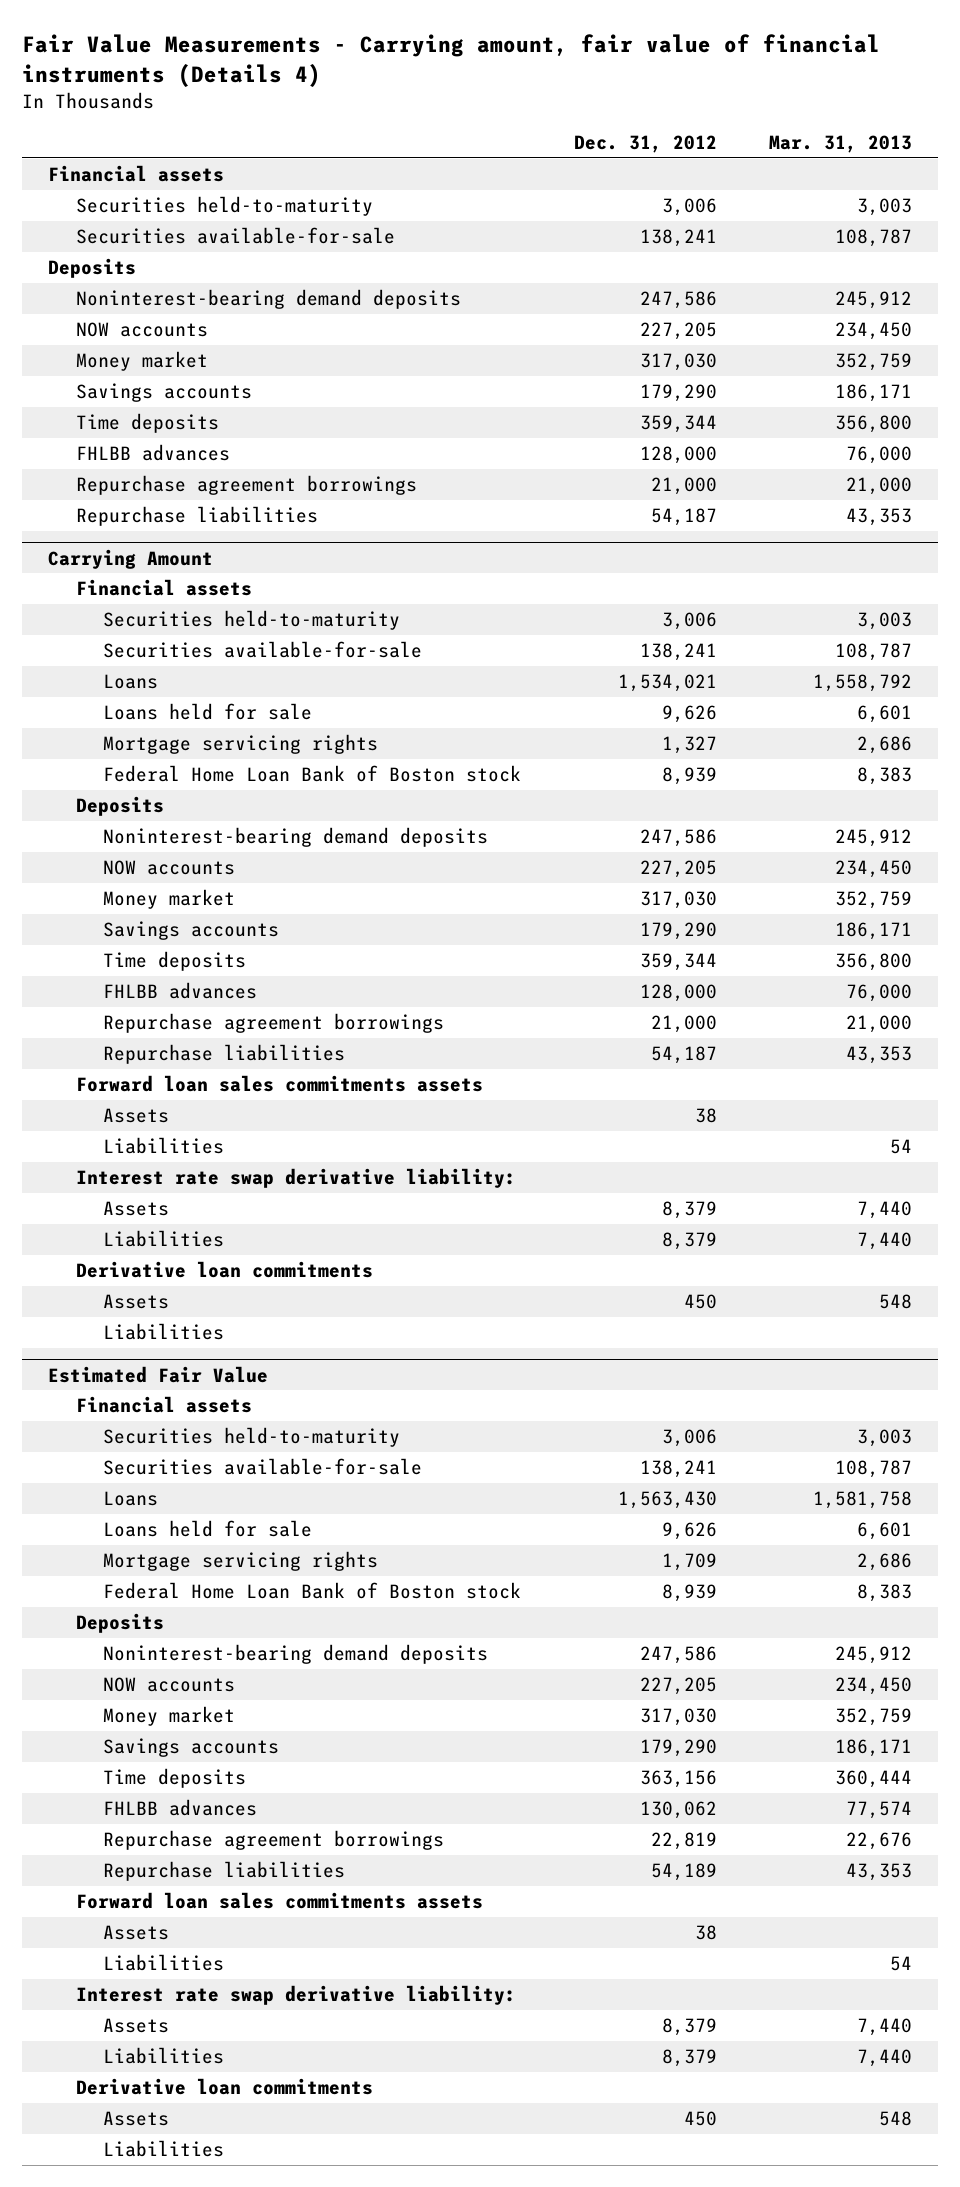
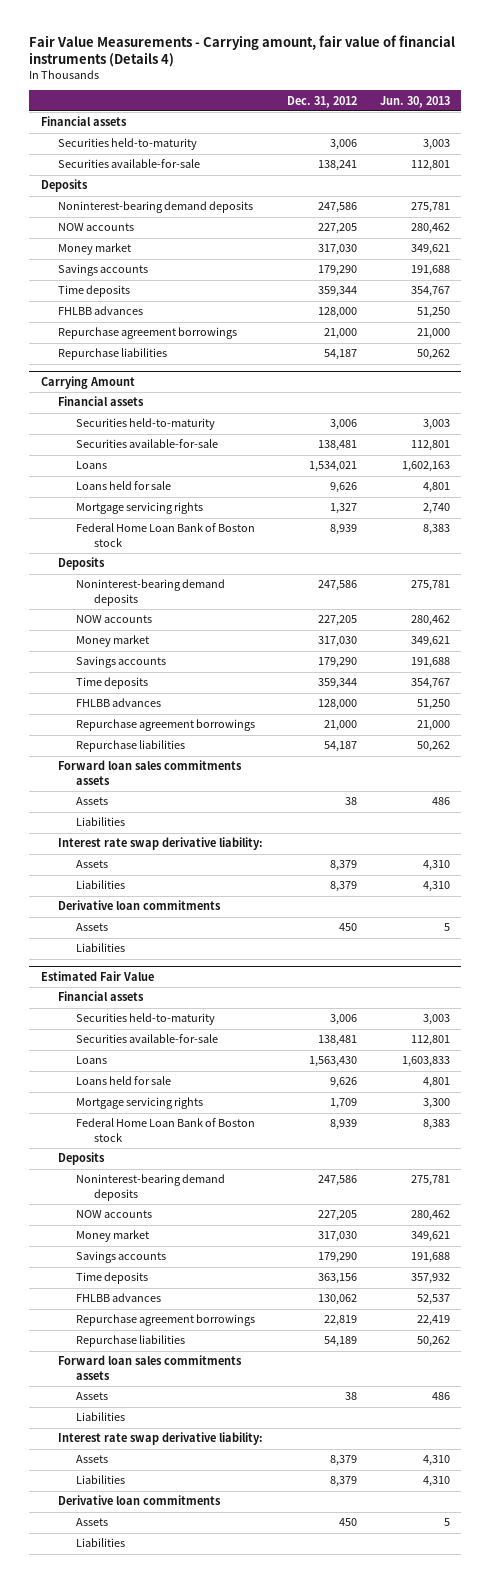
[769,135,913,154] Mar. 31, 2013 -> none
none -> [379,95,450,108] Jun. 30, 2013
[639,643,717,662] 138,241 -> [317,440,357,452] 138,481
[639,1460,717,1479] 138,241 -> [317,1035,357,1047] 138,481

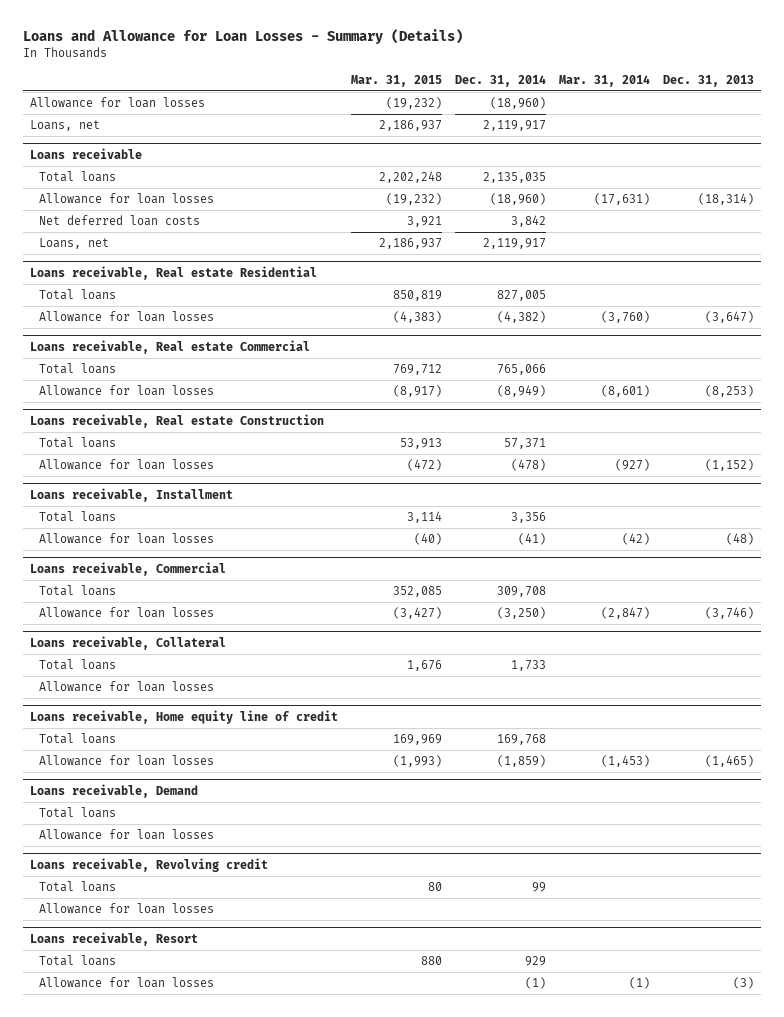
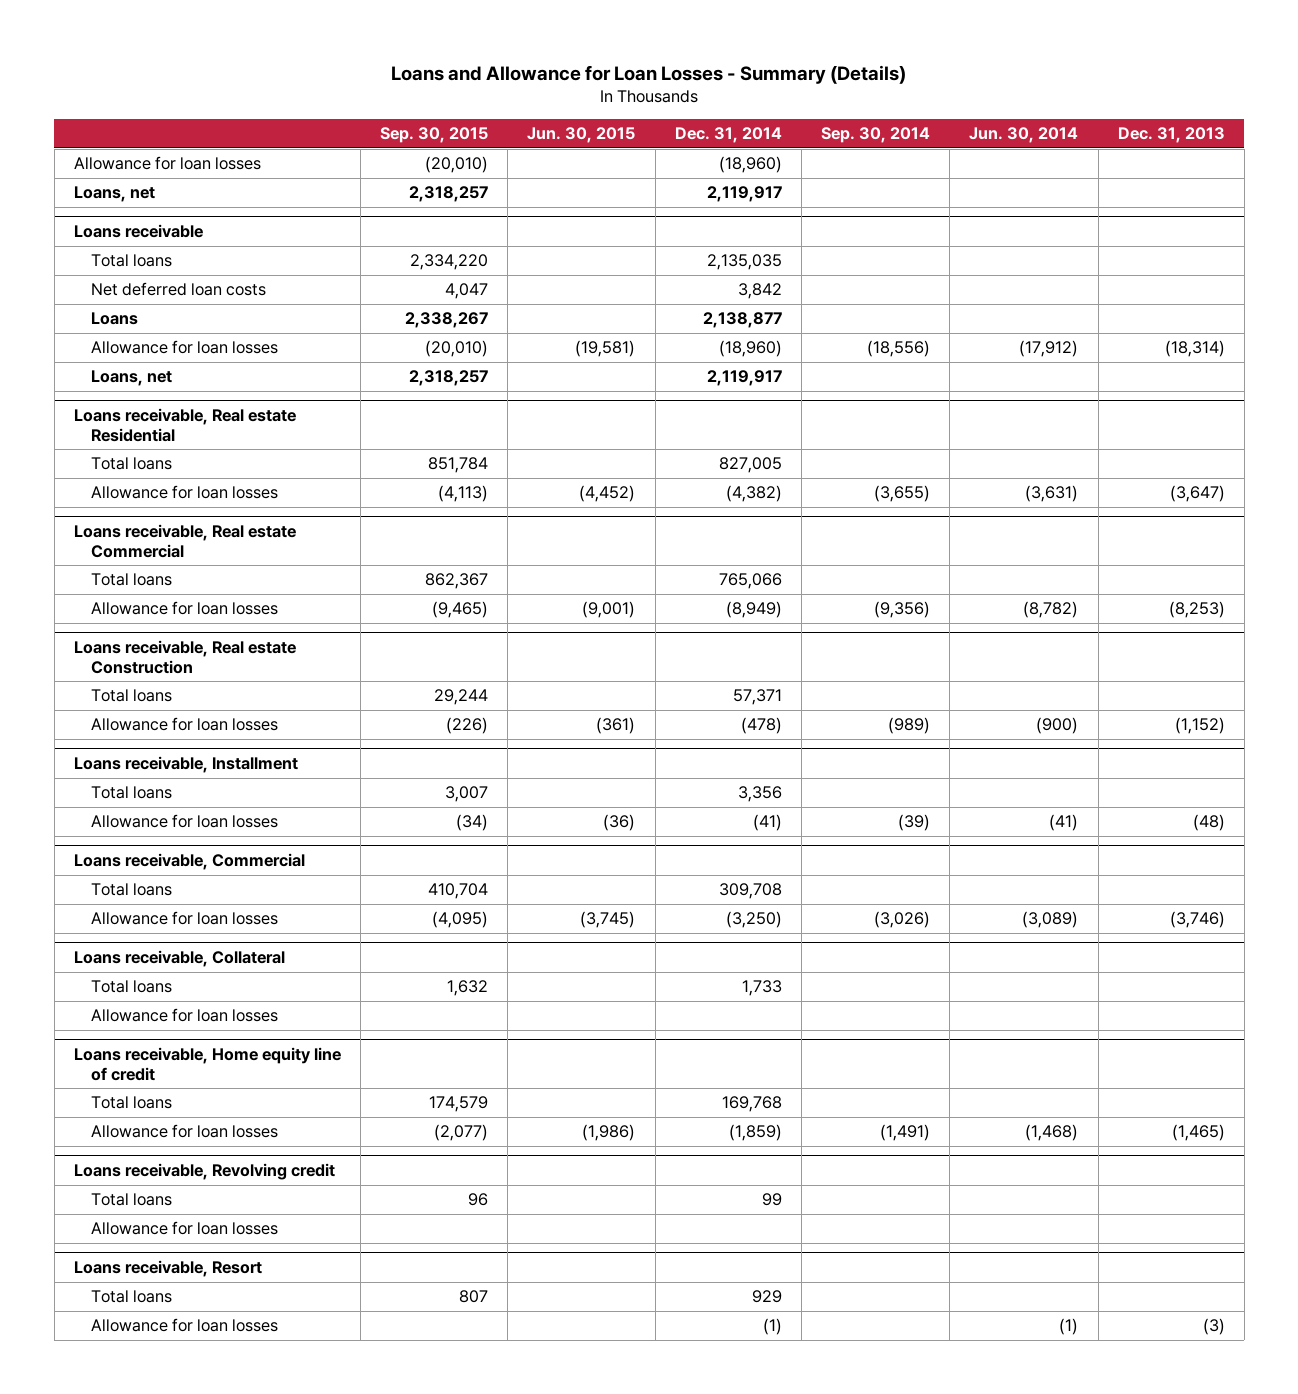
[350,74,442,87] Mar. 31, 2015 -> none
[558,74,650,87] Mar. 31, 2014 -> none
none -> [380,127,489,144] Sep. 30, 2015
none -> [527,127,636,144] Jun. 30, 2015
none -> [821,127,931,144] Sep. 30, 2014
none -> [969,127,1079,144] Jun. 30, 2014
none -> [90,312,138,326] Loans
[38,193,214,205] Allowance for loan losses -> [90,340,278,355] Allowance for loan losses
[29,783,198,798] Loans receivable, Demand -> none
[38,807,116,819] Total loans -> none
[38,829,214,841] Allowance for loan losses -> none

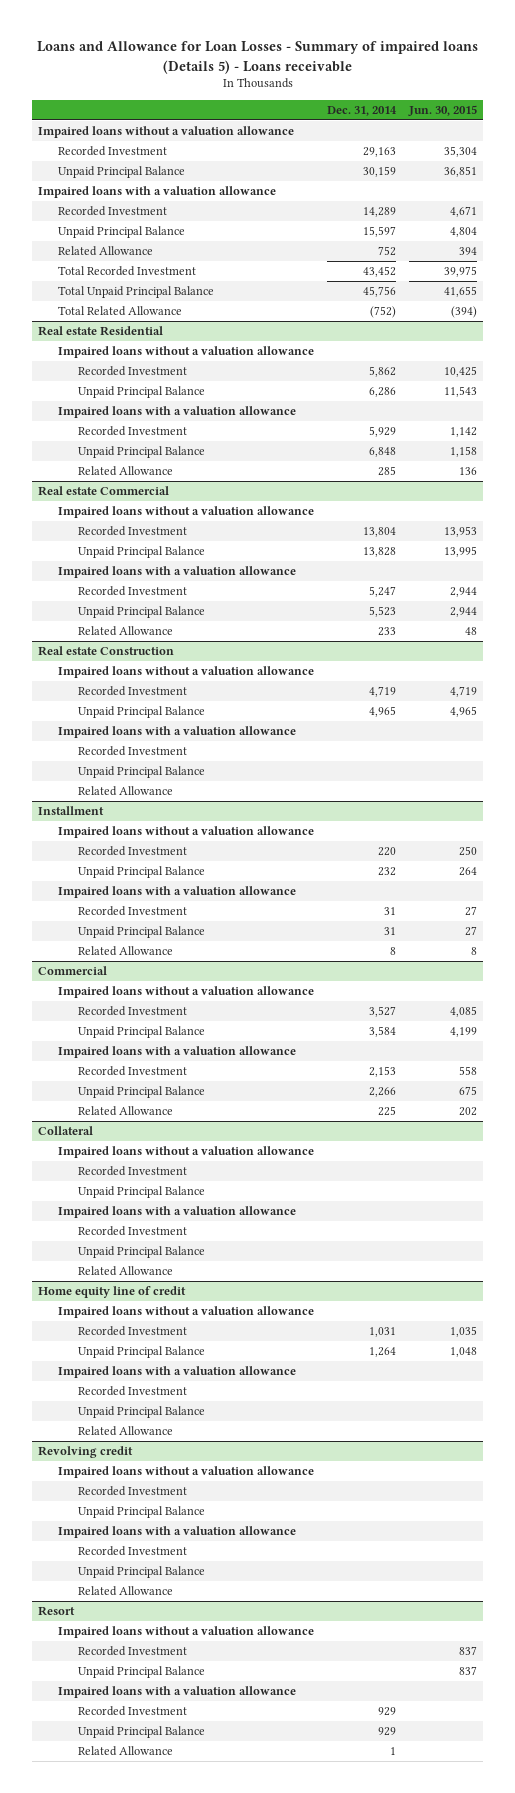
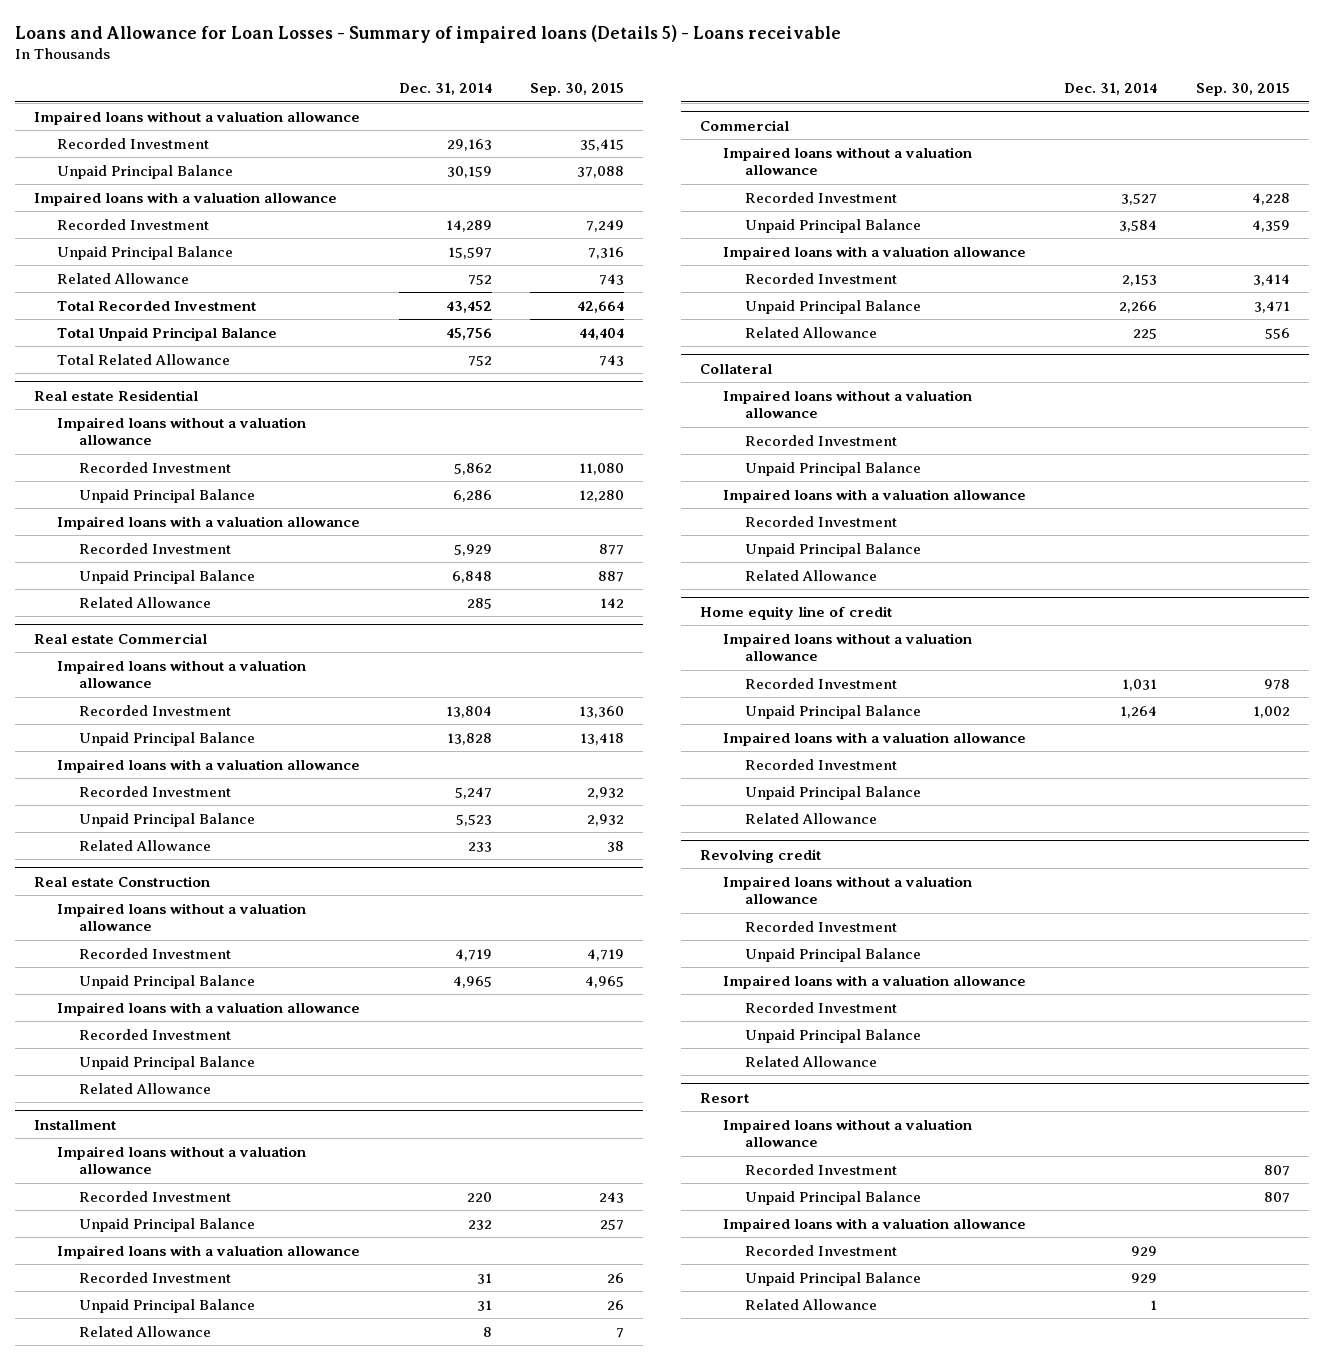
[407,104,477,116] Jun. 30, 2015 -> none
none -> [529,83,624,97] Sep. 30, 2015
[369,306,396,319] (752) -> [467,354,492,366] 752

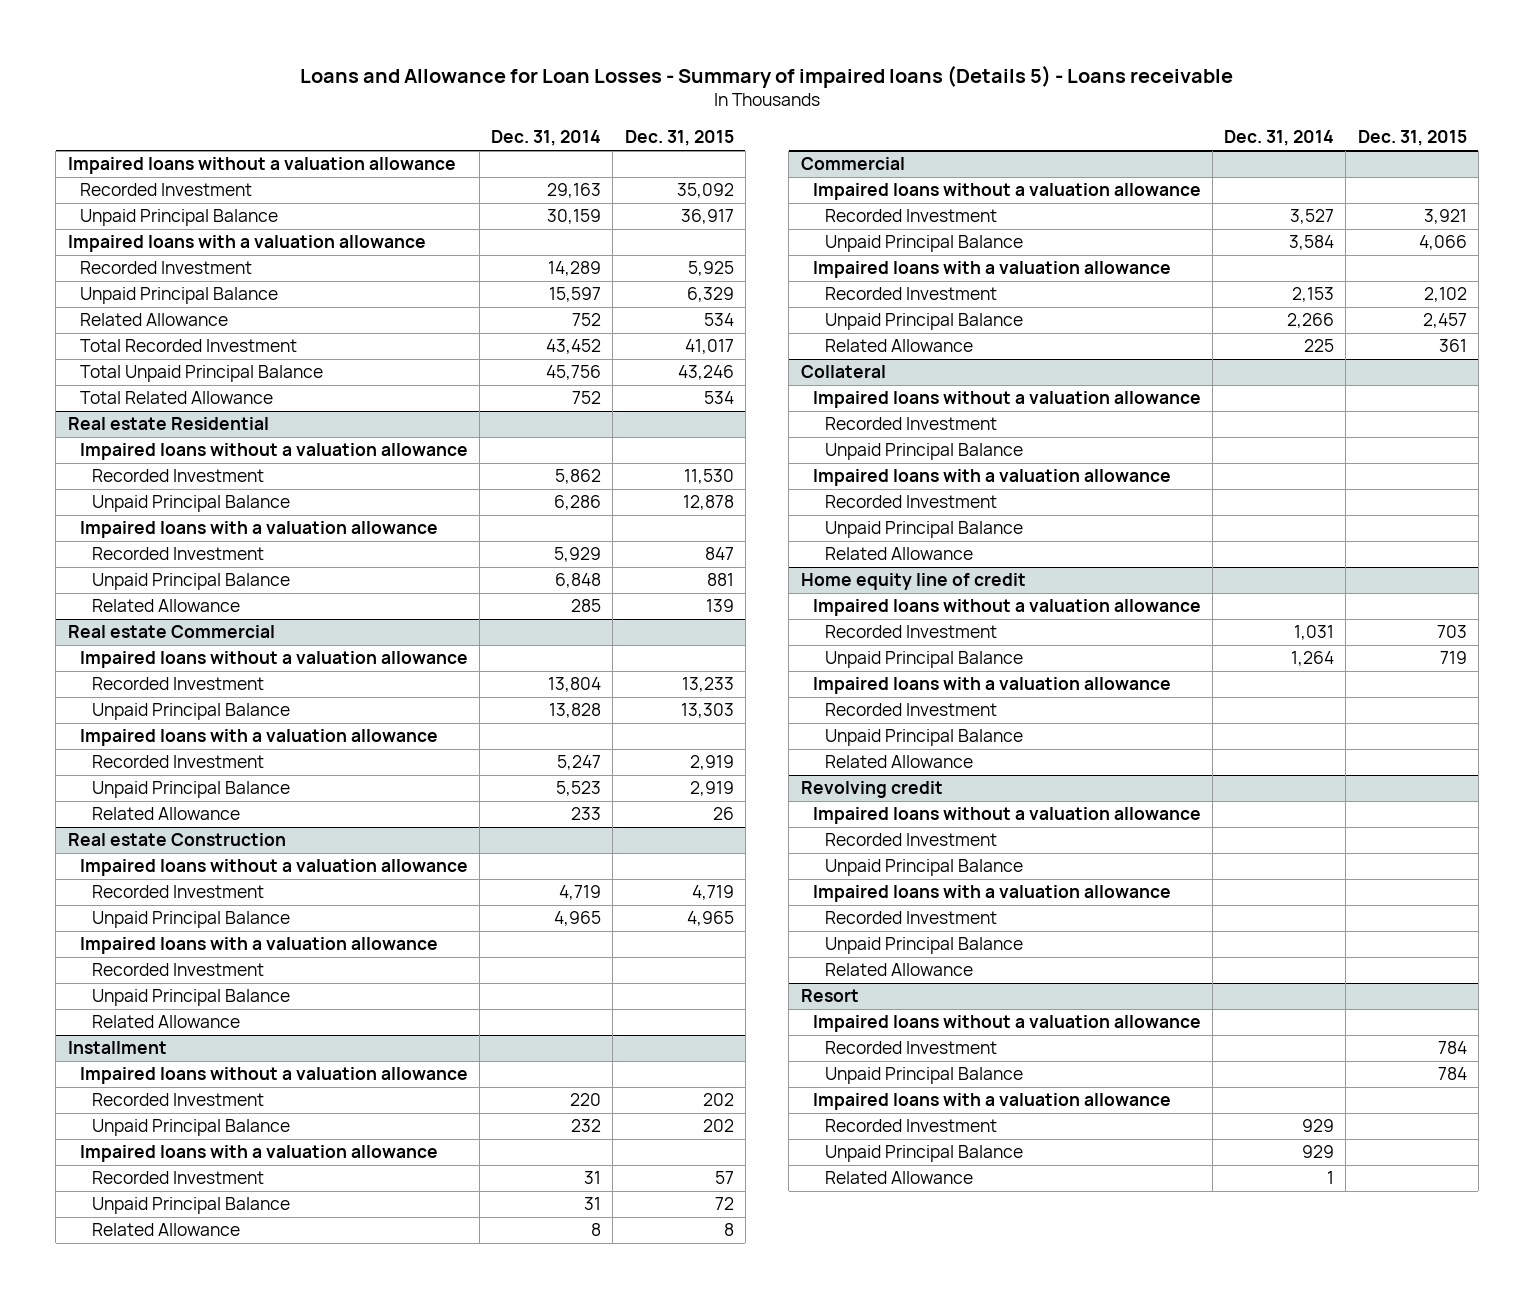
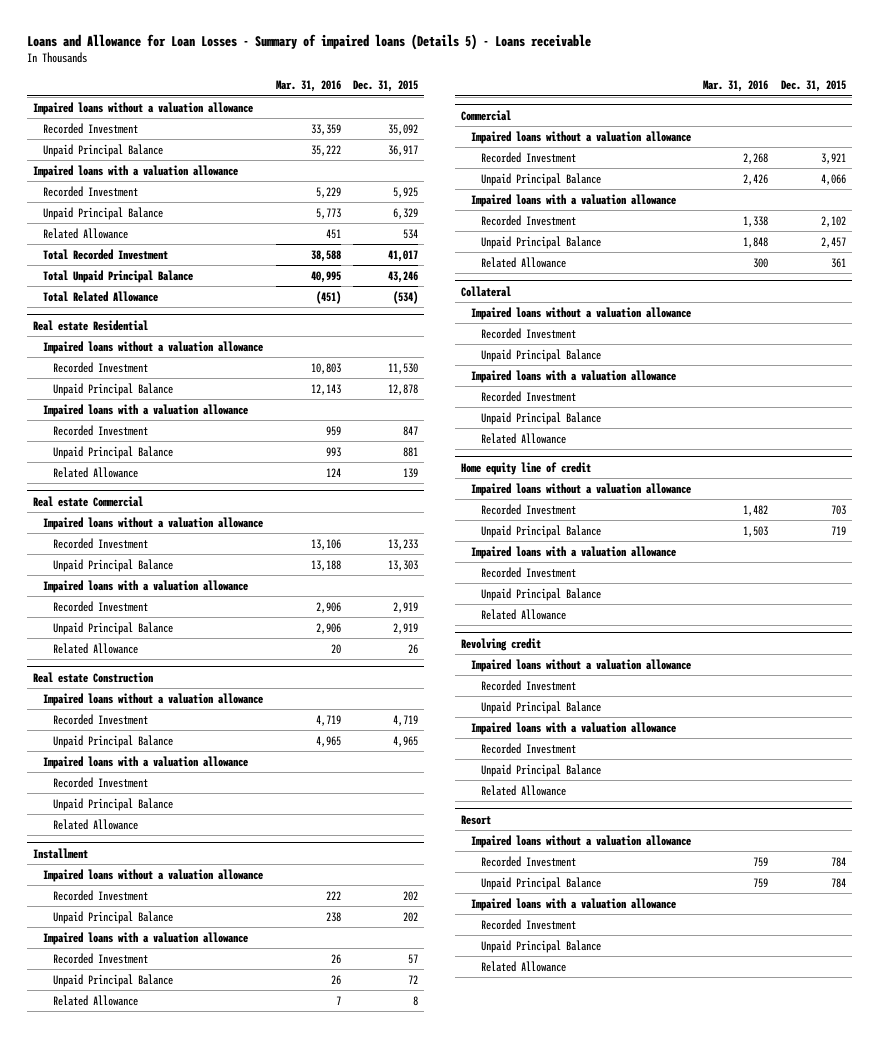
[491,130,602,147] Dec. 31, 2014 -> none
none -> [275,80,341,93] Mar. 31, 2016
[703,391,734,405] 534 -> [393,290,419,304] (534)

